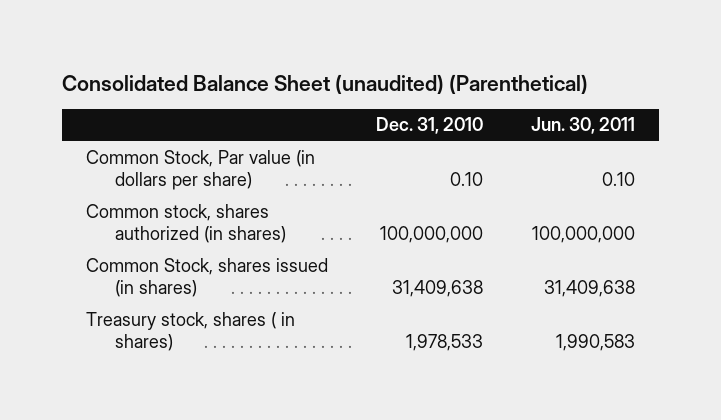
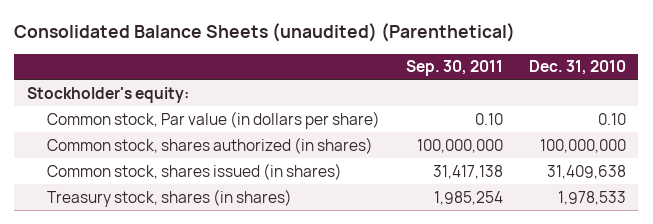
[62,73,589,94] Consolidated Balance Sheet (unaudited) (Parenthetical) -> [14,23,516,43] Consolidated Balance Sheets (unaudited) (Parenthetical)
[530,117,635,135] Jun. 30, 2011 -> none
none -> [405,60,503,77] Sep. 30, 2011
none -> [27,86,190,103] Stockholder's equity:
[86,150,316,191] Common Stock, Par value (in dollars per share) -> [47,110,381,129] Common stock, Par value (in dollars per share)
[86,258,329,298] Common Stock, shares issued (in shares) -> [47,162,343,180] Common stock, shares issued (in shares)
[86,312,296,352] Treasury stock, shares ( in shares) -> [47,188,293,207] Treasury stock, shares (in shares)

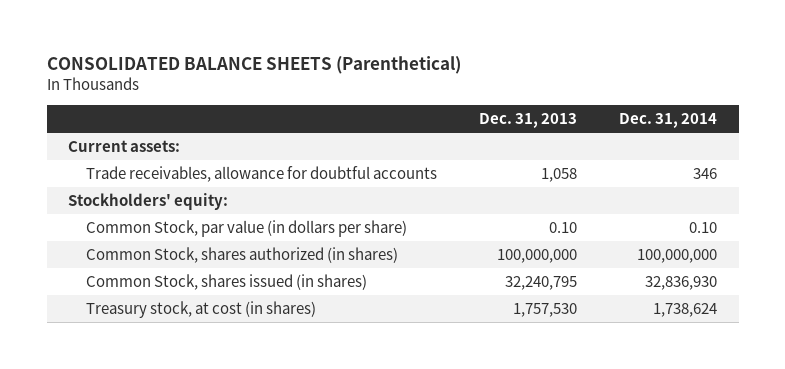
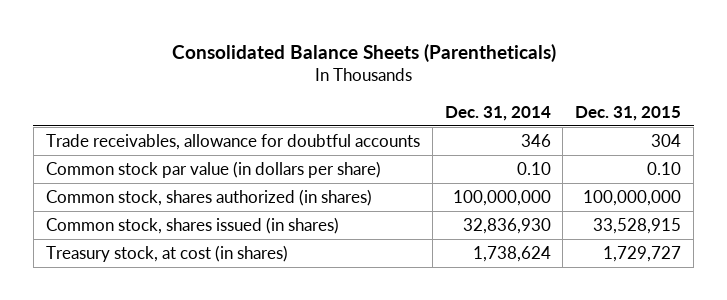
[46,55,461,74] CONSOLIDATED BALANCE SHEETS (Parenthetical) -> [171,44,556,63] Consolidated Balance Sheets (Parentheticals)
[479,112,578,128] Dec. 31, 2013 -> none
none -> [575,105,682,121] Dec. 31, 2015
[67,139,180,152] Current assets: -> none
[67,192,228,210] Stockholders' equity: -> none
[85,219,407,237] Common Stock, par value (in dollars per share) -> [45,160,381,178] Common stock par value (in dollars per share)
[85,246,398,263] Common Stock, shares authorized (in shares) -> [45,188,372,206] Common stock, shares authorized (in shares)
[85,273,367,290] Common Stock, shares issued (in shares) -> [45,216,339,234] Common stock, shares issued (in shares)

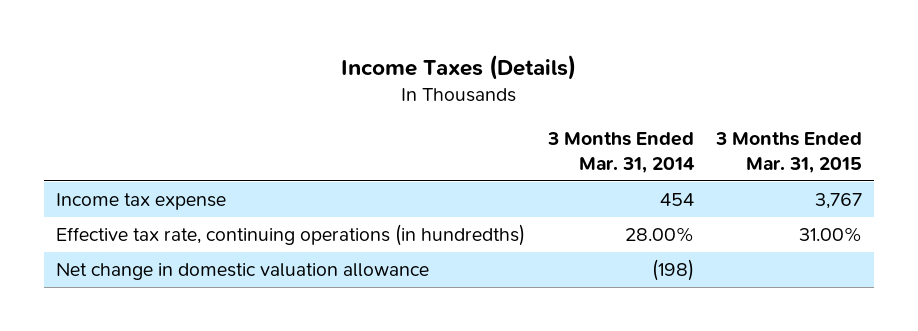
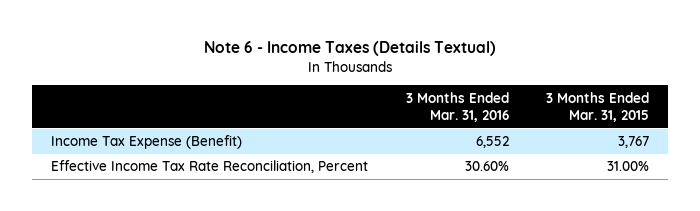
[341,54,577,80] Income Taxes (Details) -> [204,41,497,57] Note 6 - Income Taxes (Details Textual)
[546,131,695,173] 3 Months Ended Mar. 31, 2014 -> none
none -> [405,91,509,122] 3 Months Ended Mar. 31, 2016
[55,263,429,281] Net change in domestic valuation allowance -> none
[55,193,226,211] Income tax expense -> [50,135,242,150] Income Tax Expense (Benefit)
[55,224,525,247] Effective tax rate, continuing operations (in hundredths) -> [50,160,368,174] Effective Income Tax Rate Reconciliation, Percent

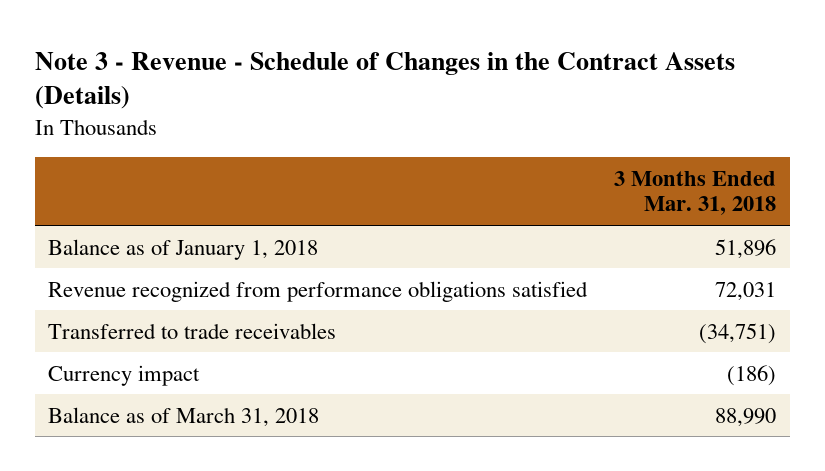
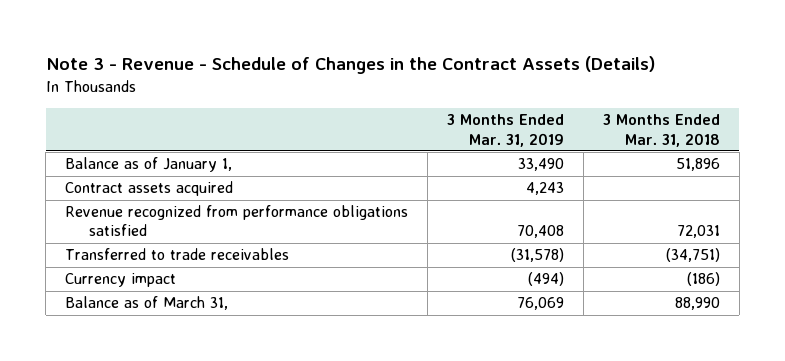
none -> [446,114,564,147] 3 Months Ended Mar. 31, 2019
[48,238,319,260] Balance as of January 1, 2018 -> [64,157,232,173] Balance as of January 1,
none -> [64,181,233,197] Contract assets acquired
[48,406,320,427] Balance as of March 31, 2018 -> [64,296,228,311] Balance as of March 31,

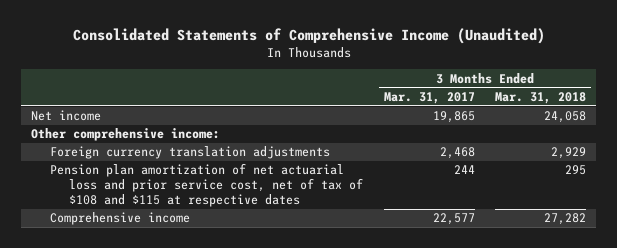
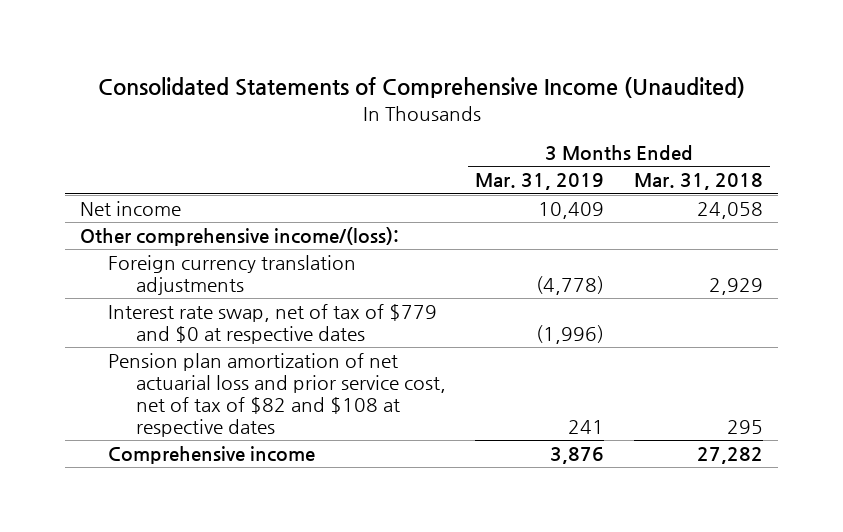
[383,92,475,105] Mar. 31, 2017 -> none
none -> [475,173,605,191] Mar. 31, 2019
[30,128,220,142] Other comprehensive income: -> [80,227,400,247] Other comprehensive income/(loss):
none -> [107,304,437,345] Interest rate swap, net of tax of $779 and $0 at respective dates
[50,163,364,208] Pension plan amortization of net actuarial loss and prior service cost, net of tax of $108 and $115 at respective dates -> [107,353,446,437] Pension plan amortization of net actuarial loss and prior service cost, net of tax of $82 and $108 at respective dates

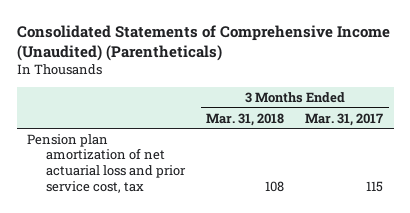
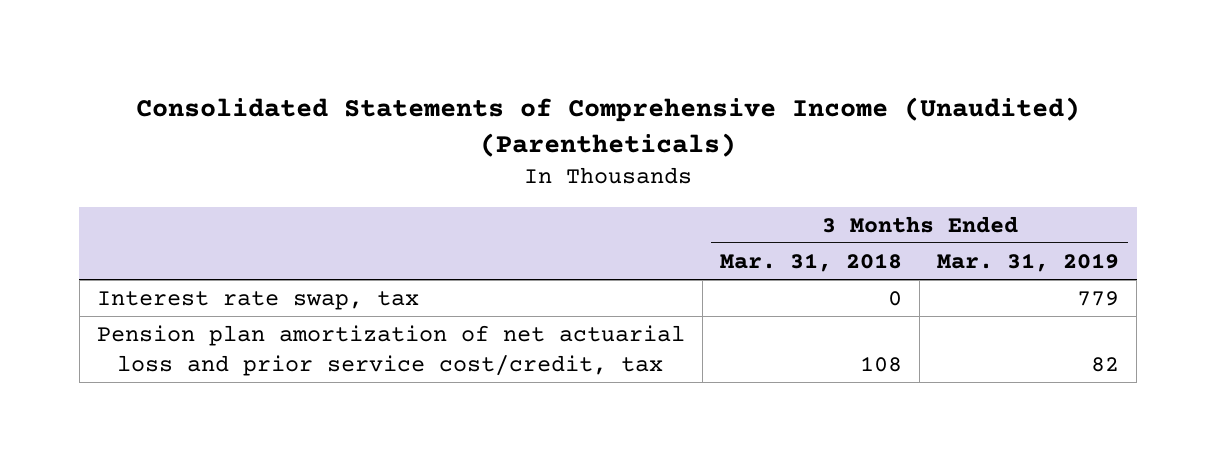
[305,112,384,126] Mar. 31, 2017 -> none
none -> [937,252,1120,272] Mar. 31, 2019
none -> [96,290,419,310] Interest rate swap, tax
[27,133,187,193] Pension plan amortization of net actuarial loss and prior service cost, tax -> [96,324,685,377] Pension plan amortization of net actuarial loss and prior service cost/credit, tax

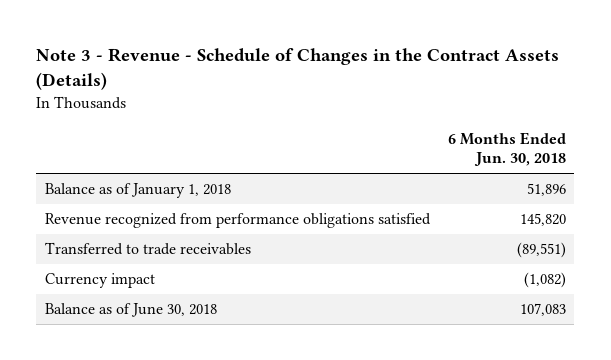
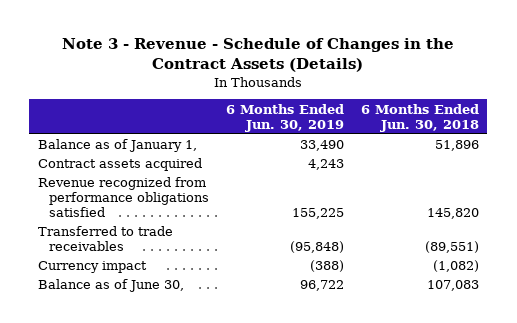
none -> [225,103,344,132] 6 Months Ended Jun. 30, 2019
[45,183,232,199] Balance as of January 1, 2018 -> [37,139,197,153] Balance as of January 1,
none -> [37,158,202,172] Contract assets acquired
[45,303,218,318] Balance as of June 30, 2018 -> [37,279,184,293] Balance as of June 30,

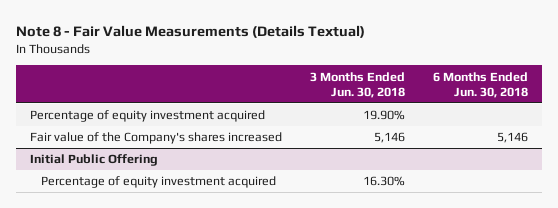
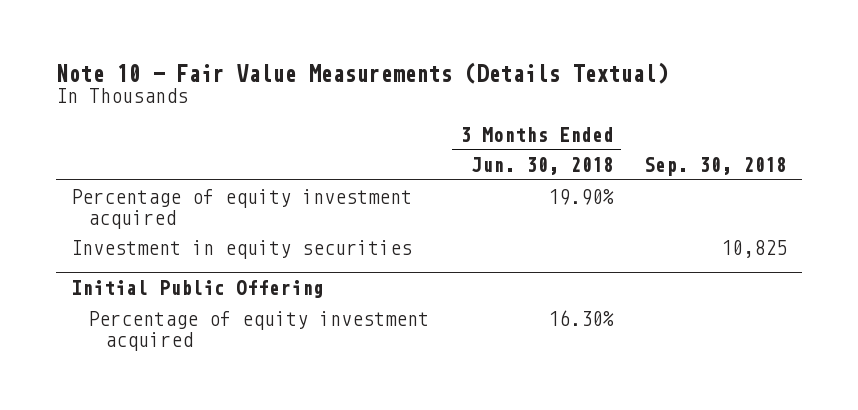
[15,24,365,38] Note 8 - Fair Value Measurements (Details Textual) -> [56,61,669,84] Note 10 - Fair Value Measurements (Details Textual)
[433,71,529,98] 6 Months Ended Jun. 30, 2018 -> none
none -> [643,157,787,177] Sep. 30, 2018
[29,132,282,145] Fair value of the Company's shares increased -> none
none -> [71,239,413,259] Investment in equity securities

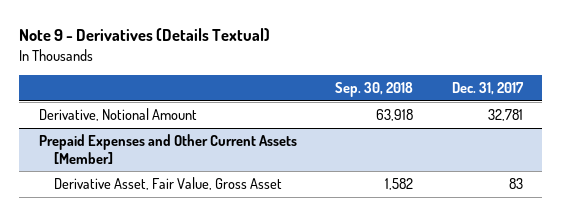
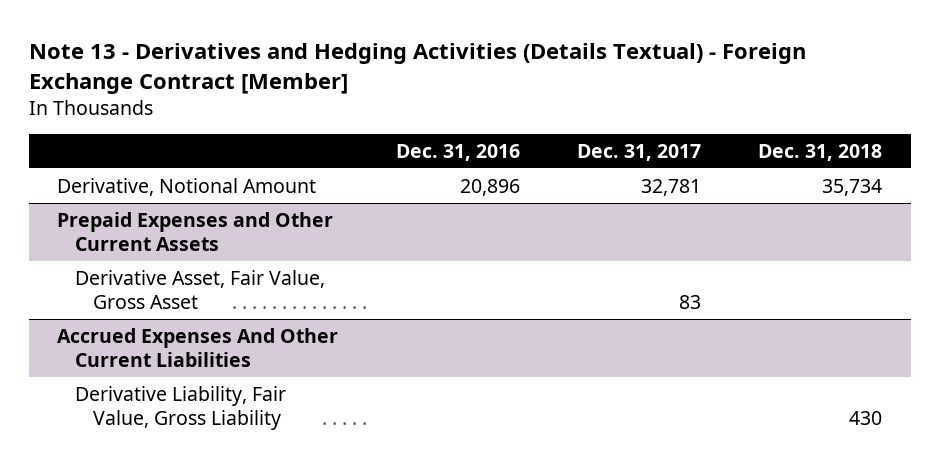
[19,28,271,42] Note 9 - Derivatives (Details Textual) -> [28,42,806,94] Note 13 - Derivatives and Hedging Activities (Details Textual) - Foreign Exchange Contract [Member]
[335,82,414,98] Sep. 30, 2018 -> none
none -> [395,144,520,162] Dec. 31, 2016
none -> [758,144,883,162] Dec. 31, 2018
[38,134,297,164] Prepaid Expenses and Other Current Assets [Member] -> [57,211,334,252] Prepaid Expenses and Other Current Assets
none -> [57,327,339,368] Accrued Expenses And Other Current Liabilities
none -> [75,385,287,431] Derivative Liability, Fair Value, Gross Liability

